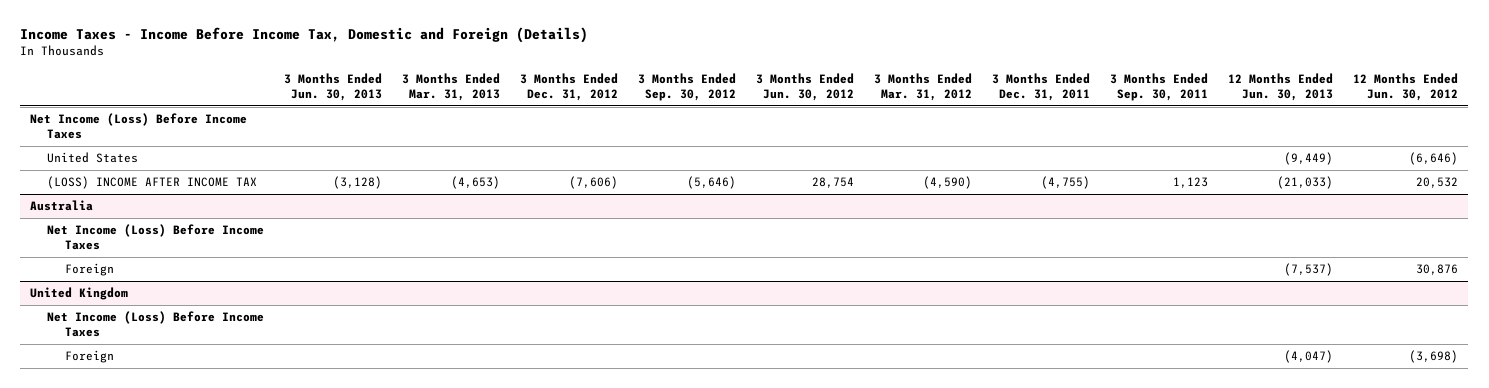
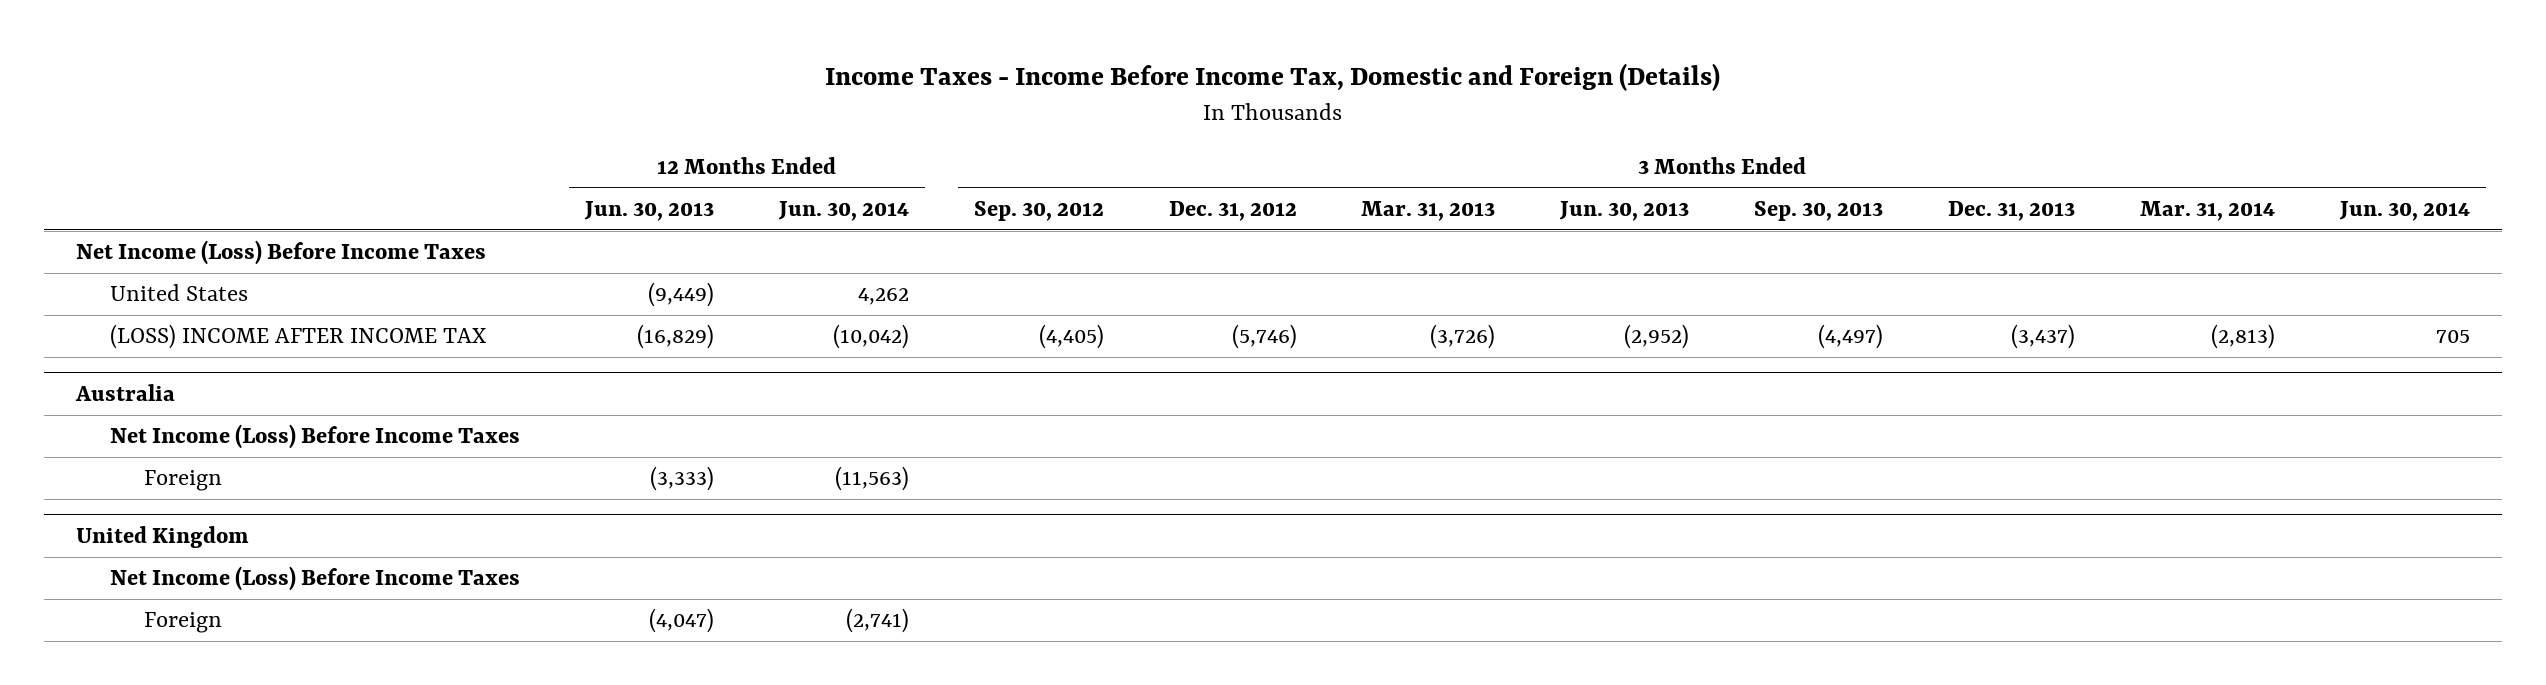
[756,73,855,102] 3 Months Ended Jun. 30, 2012 -> none
[874,73,973,102] 3 Months Ended Mar. 31, 2012 -> none
[992,73,1091,102] 3 Months Ended Dec. 31, 2011 -> none
[1110,73,1209,102] 3 Months Ended Sep. 30, 2011 -> none
[1353,73,1459,102] 12 Months Ended Jun. 30, 2012 -> none
none -> [778,201,910,222] Jun. 30, 2014
none -> [1754,201,1884,222] Sep. 30, 2013
none -> [1947,201,2075,222] Dec. 31, 2013
none -> [2139,201,2275,222] Mar. 31, 2014
none -> [2338,201,2470,222] Jun. 30, 2014
[333,176,383,190] (3,128) -> [1624,324,1690,350] (2,952)
[451,176,501,190] (4,653) -> [1430,324,1496,350] (3,726)
[569,176,619,190] (7,606) -> [1231,324,1297,350] (5,746)
[687,176,737,190] (5,646) -> [1038,324,1104,350] (4,405)
[1277,176,1334,190] (21,033) -> [637,324,715,350] (16,829)
[1284,263,1334,277] (7,537) -> [650,466,715,492] (3,333)

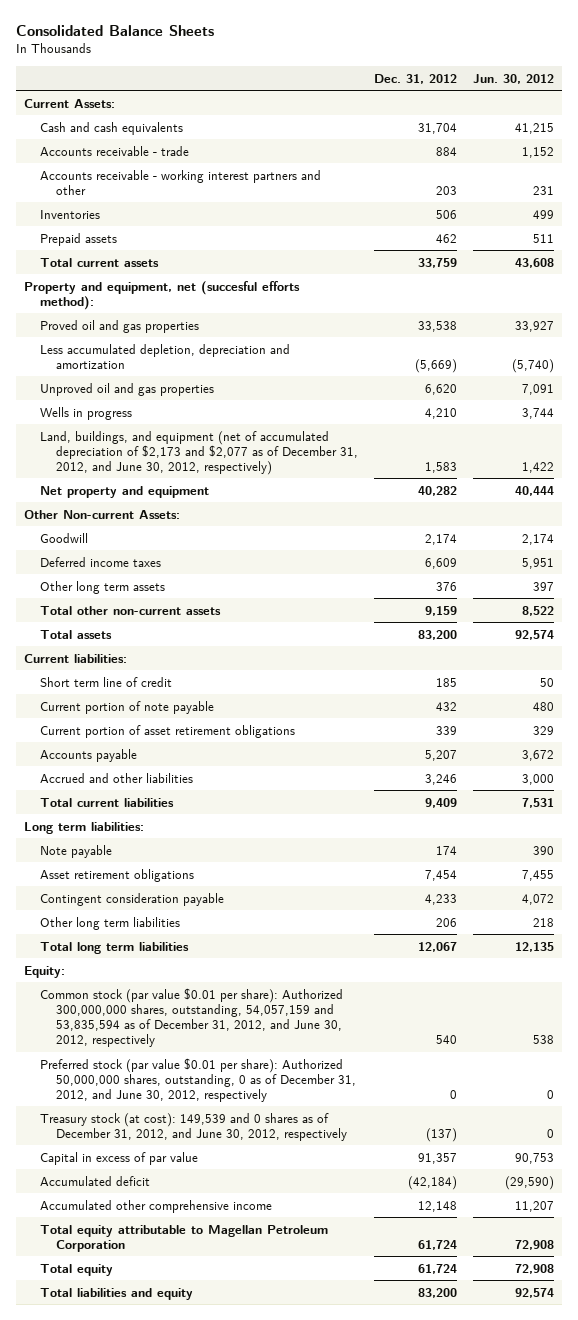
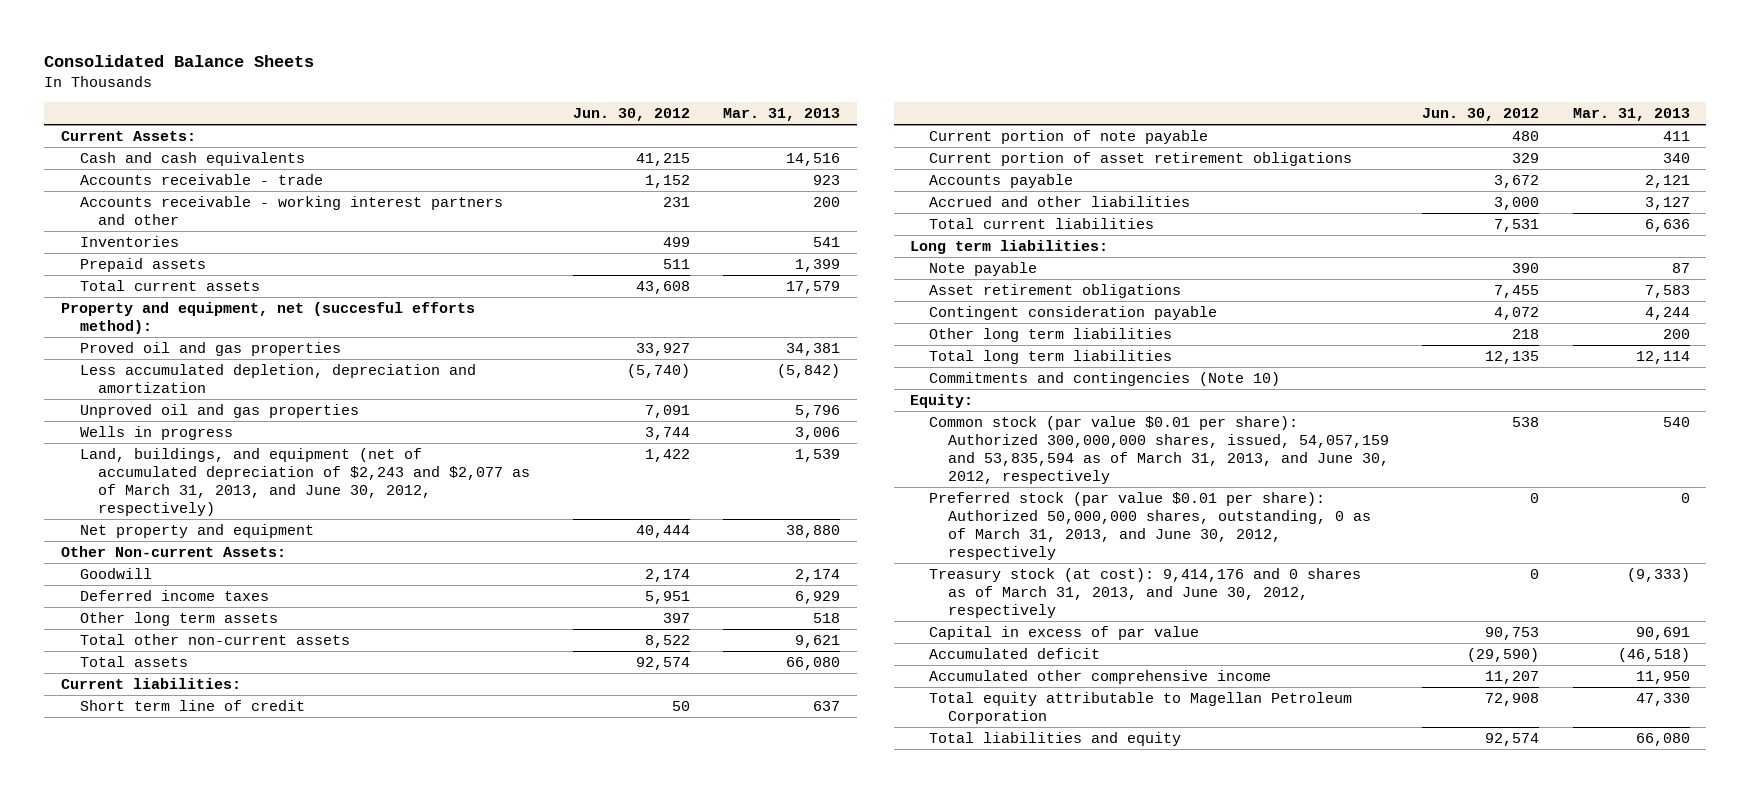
[373,74,457,85] Dec. 31, 2012 -> none
none -> [722,108,840,122] Mar. 31, 2013
[39,430,358,476] Land, buildings, and equipment (net of accumulated depreciation of $2,173 and $2,077 as of December 31, 2012, and June 30, 2012, respectively) -> [79,448,531,516] Land, buildings, and equipment (net of accumulated depreciation of $2,243 and $2,077 as of March 31, 2013, and June 30, 2012, respectively)
none -> [929,372,1281,387] Commitments and contingencies (Note 10)
[39,987,343,1048] Common stock (par value $0.01 per share): Authorized 300,000,000 shares, outstanding, 54,057,159 and 53,835,594 as of December 31, 2012, and June 30, 2012, respectively -> [929,416,1390,484] Common stock (par value $0.01 per share): Authorized 300,000,000 shares, issued, 54,057,159 and 53,835,594 as of March 31, 2013, and June 30, 2012, respectively
[39,1057,356,1103] Preferred stock (par value $0.01 per share): Authorized 50,000,000 shares, outstanding, 0 as of December 31, 2012, and June 30, 2012, respectively -> [929,492,1372,560] Preferred stock (par value $0.01 per share): Authorized 50,000,000 shares, outstanding, 0 as of March 31, 2013, and June 30, 2012, respectively
[39,1112,347,1141] Treasury stock (at cost): 149,539 and 0 shares as of December 31, 2012, and June 30, 2012, respectively -> [929,568,1362,618] Treasury stock (at cost): 9,414,176 and 0 shares as of March 31, 2013, and June 30, 2012, respectively
[39,1263,113,1276] Total equity -> none

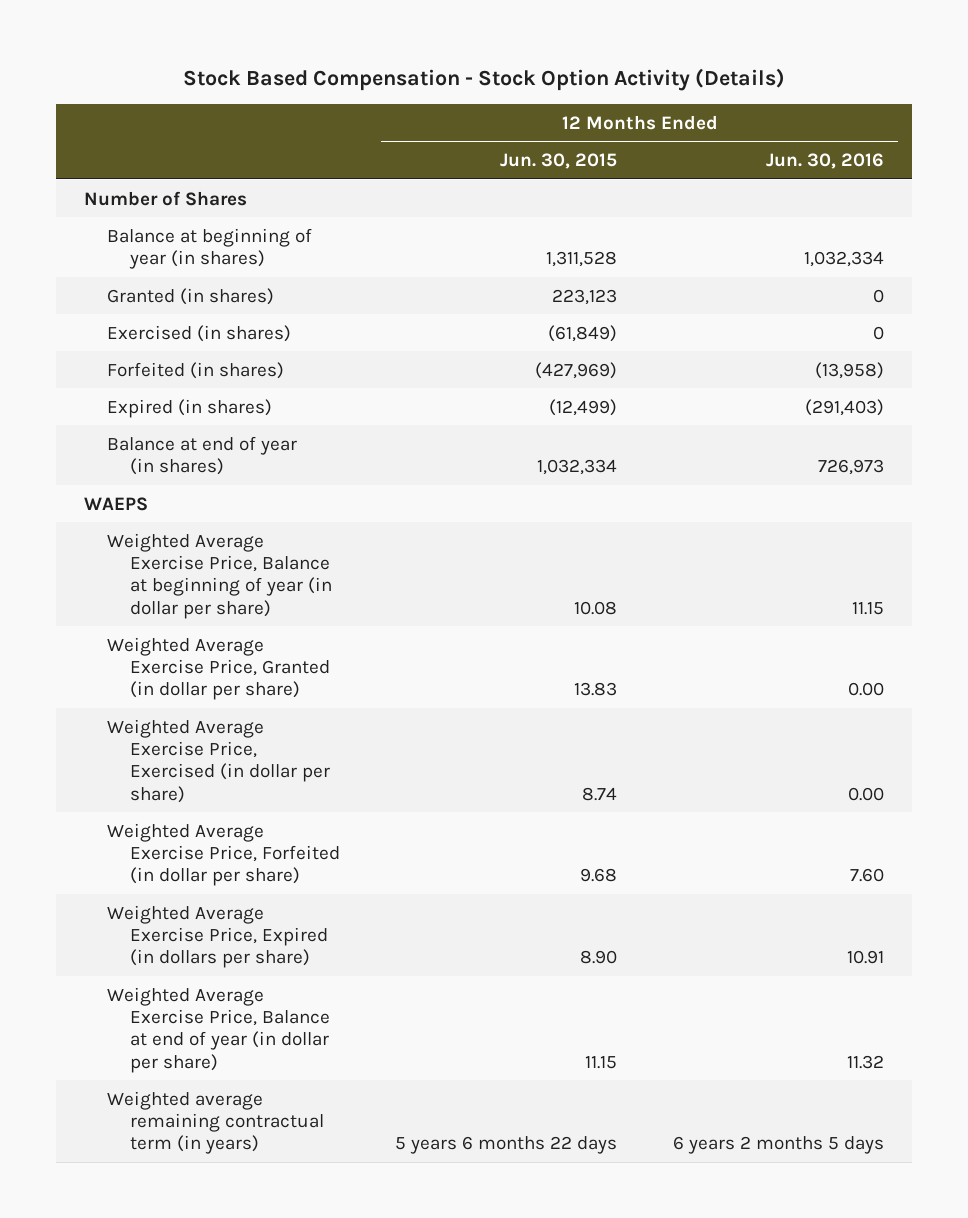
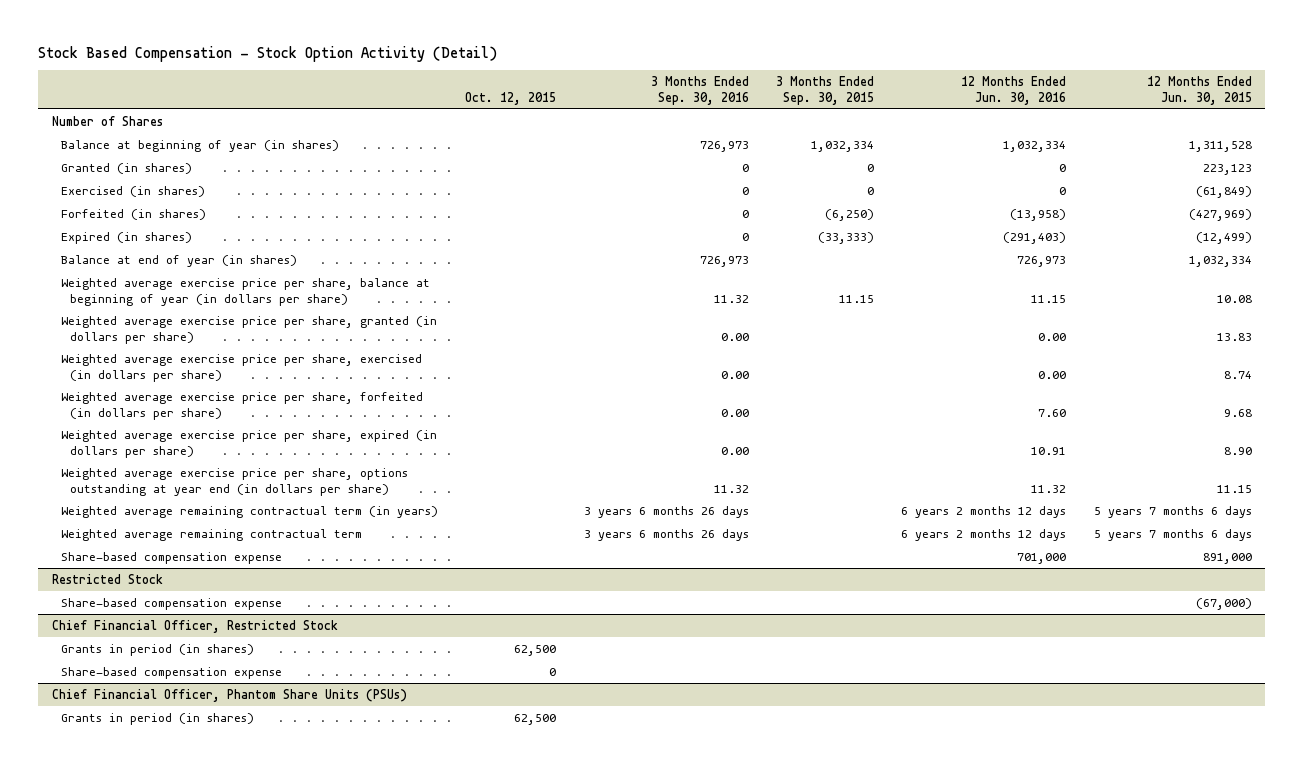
[182,68,785,92] Stock Based Compensation - Stock Option Activity (Details) -> [38,45,498,62] Stock Based Compensation - Stock Option Activity (Detail)
none -> [465,91,557,105] Oct. 12, 2015
none -> [650,75,749,105] 3 Months Ended Sep. 30, 2016
none -> [776,75,875,105] 3 Months Ended Sep. 30, 2015
[83,496,148,511] WAEPS -> none
[106,532,332,619] Weighted Average Exercise Price, Balance at beginning of year (in dollar per share) -> [60,277,430,306] Weighted average exercise price per share, balance at beginning of year (in dollars per share)
[106,636,330,701] Weighted Average Exercise Price, Granted (in dollar per share) -> [60,315,437,344] Weighted average exercise price per share, granted (in dollars per share)
[106,718,330,803] Weighted Average Exercise Price, Exercised (in dollar per share) -> [60,353,422,382] Weighted average exercise price per share, exercised (in dollars per share)
[106,822,340,887] Weighted Average Exercise Price, Forfeited (in dollar per share) -> [60,391,423,420] Weighted average exercise price per share, forfeited (in dollars per share)
[106,904,328,969] Weighted Average Exercise Price, Expired (in dollars per share) -> [60,429,437,458] Weighted average exercise price per share, expired (in dollars per share)
[106,986,330,1073] Weighted Average Exercise Price, Balance at end of year (in dollar per share) -> [60,467,408,496] Weighted average exercise price per share, options outstanding at year end (in dollars per share)
[395,1136,618,1155] 5 years 6 months 22 days -> [1093,505,1252,518] 5 years 7 months 6 days
[672,1136,884,1155] 6 years 2 months 5 days -> [901,505,1067,518] 6 years 2 months 12 days
none -> [60,528,362,541] Weighted average remaining contractual term
none -> [60,551,282,564] Share-based compensation expense
none -> [51,573,163,584] Restricted Stock
none -> [60,597,282,610] Share-based compensation expense
none -> [51,619,338,633] Chief Financial Officer, Restricted Stock
none -> [60,643,254,656] Grants in period (in shares)
none -> [60,666,282,679] Share-based compensation expense
none -> [51,688,407,702] Chief Financial Officer, Phantom Share Units (PSUs)
none -> [60,712,254,725] Grants in period (in shares)

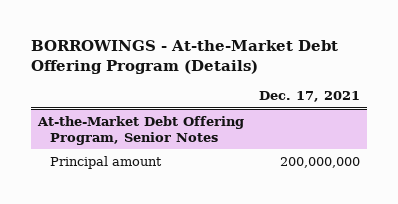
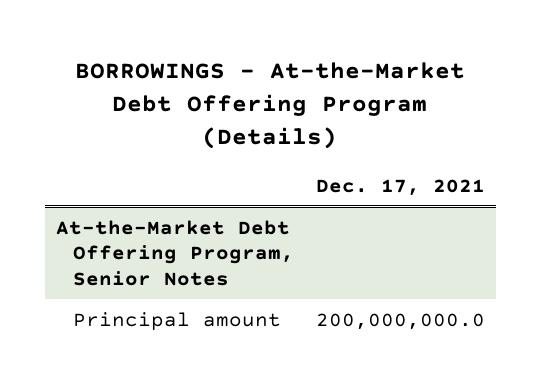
[279,156,360,168] 200,000,000 -> [315,312,485,330] 200,000,000.0

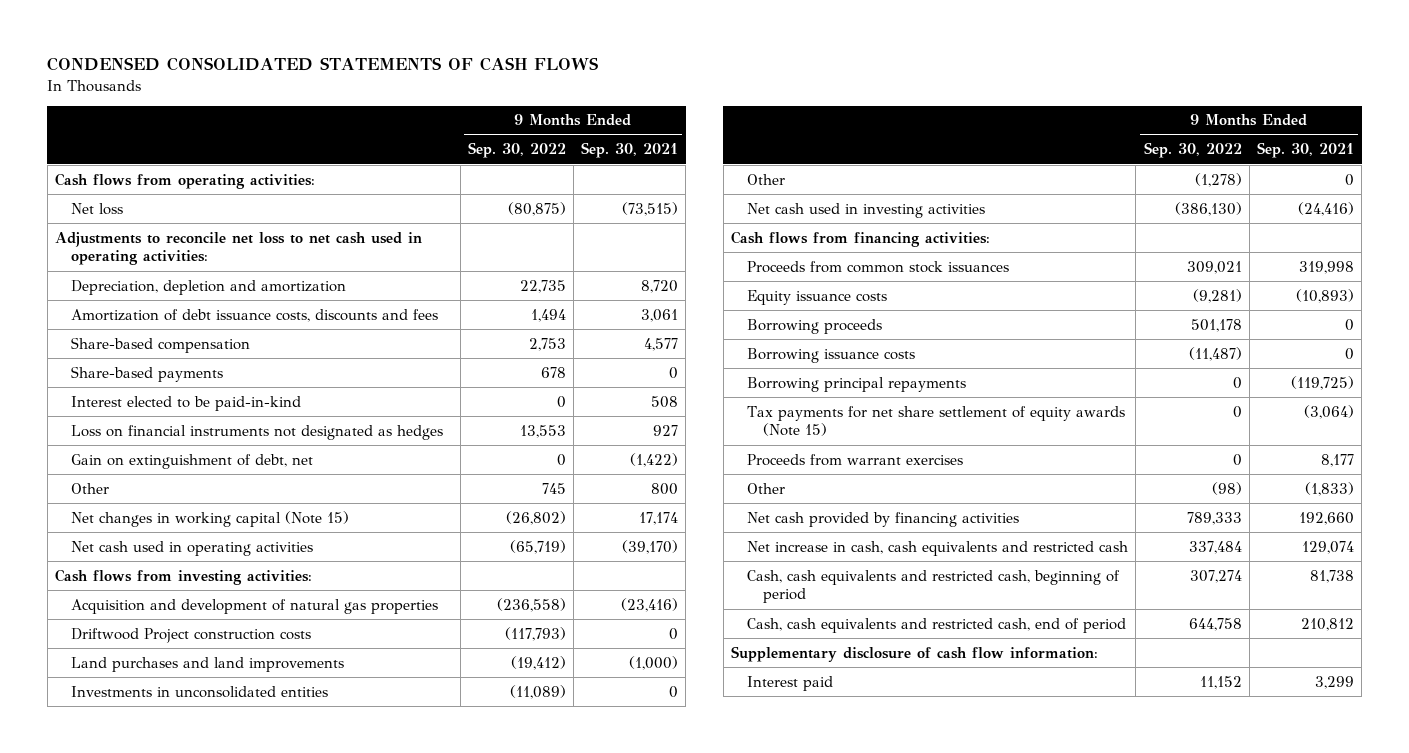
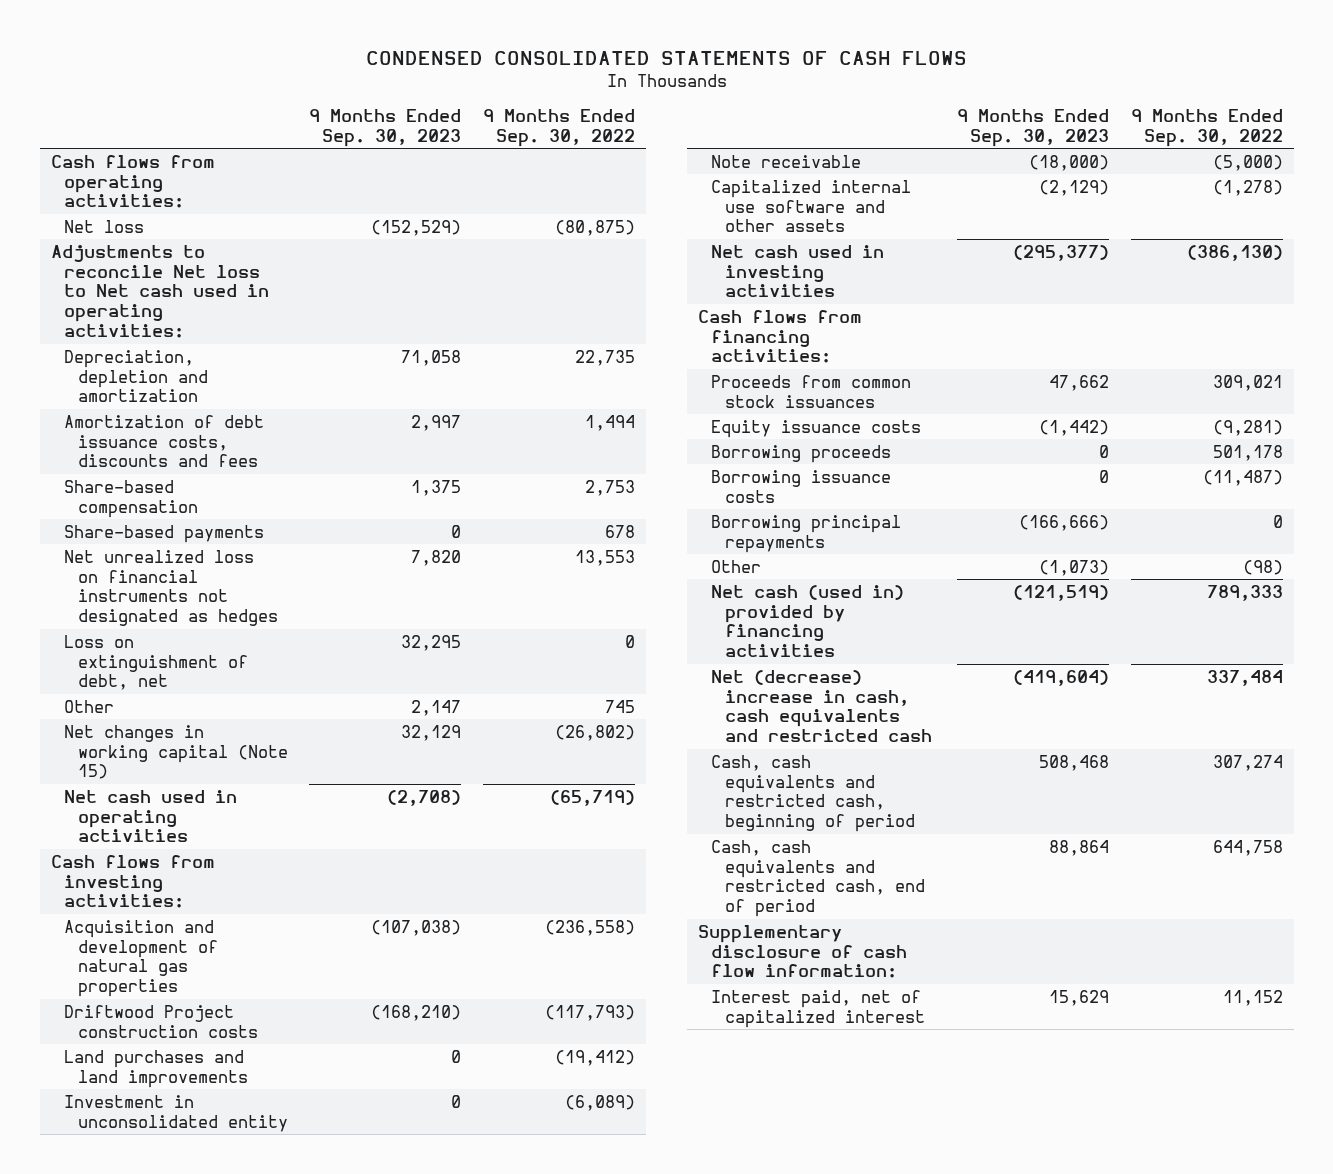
[581,142,679,159] Sep. 30, 2021 -> none
none -> [309,108,462,147] 9 Months Ended Sep. 30, 2023
[55,231,423,266] Adjustments to reconcile net loss to net cash used in operating activities: -> [50,244,270,339] Adjustments to reconcile Net loss to Net cash used in operating activities:
[71,395,302,411] Interest elected to be paid-in-kind -> none
[71,424,444,440] Loss on financial instruments not designated as hedges -> [64,549,278,627] Net unrealized loss on financial instruments not designated as hedges
[71,453,314,469] Gain on extinguishment of debt, net -> [64,634,248,691] Loss on extinguishment of debt, net
[71,685,329,698] Investments in unconsolidated entities -> [64,1094,288,1132] Investment in unconsolidated entity
[509,684,566,699] (11,089) -> [565,1094,636,1111] (6,089)
none -> [711,154,862,168] Note receivable
[747,173,786,185] Other -> [711,179,912,233] Capitalized internal use software and other assets
[747,405,1126,437] Tax payments for net share settlement of equity awards (Note 15) -> none
[747,453,964,466] Proceeds from warrant exercises -> none
[747,511,1020,527] Net cash provided by financing activities -> [711,584,905,658] Net cash (used in) provided by financing activities
[747,540,1129,556] Net increase in cash, cash equivalents and restricted cash -> [711,669,932,743] Net (decrease) increase in cash, cash equivalents and restricted cash
[747,675,834,691] Interest paid -> [711,989,925,1028] Interest paid, net of capitalized interest

